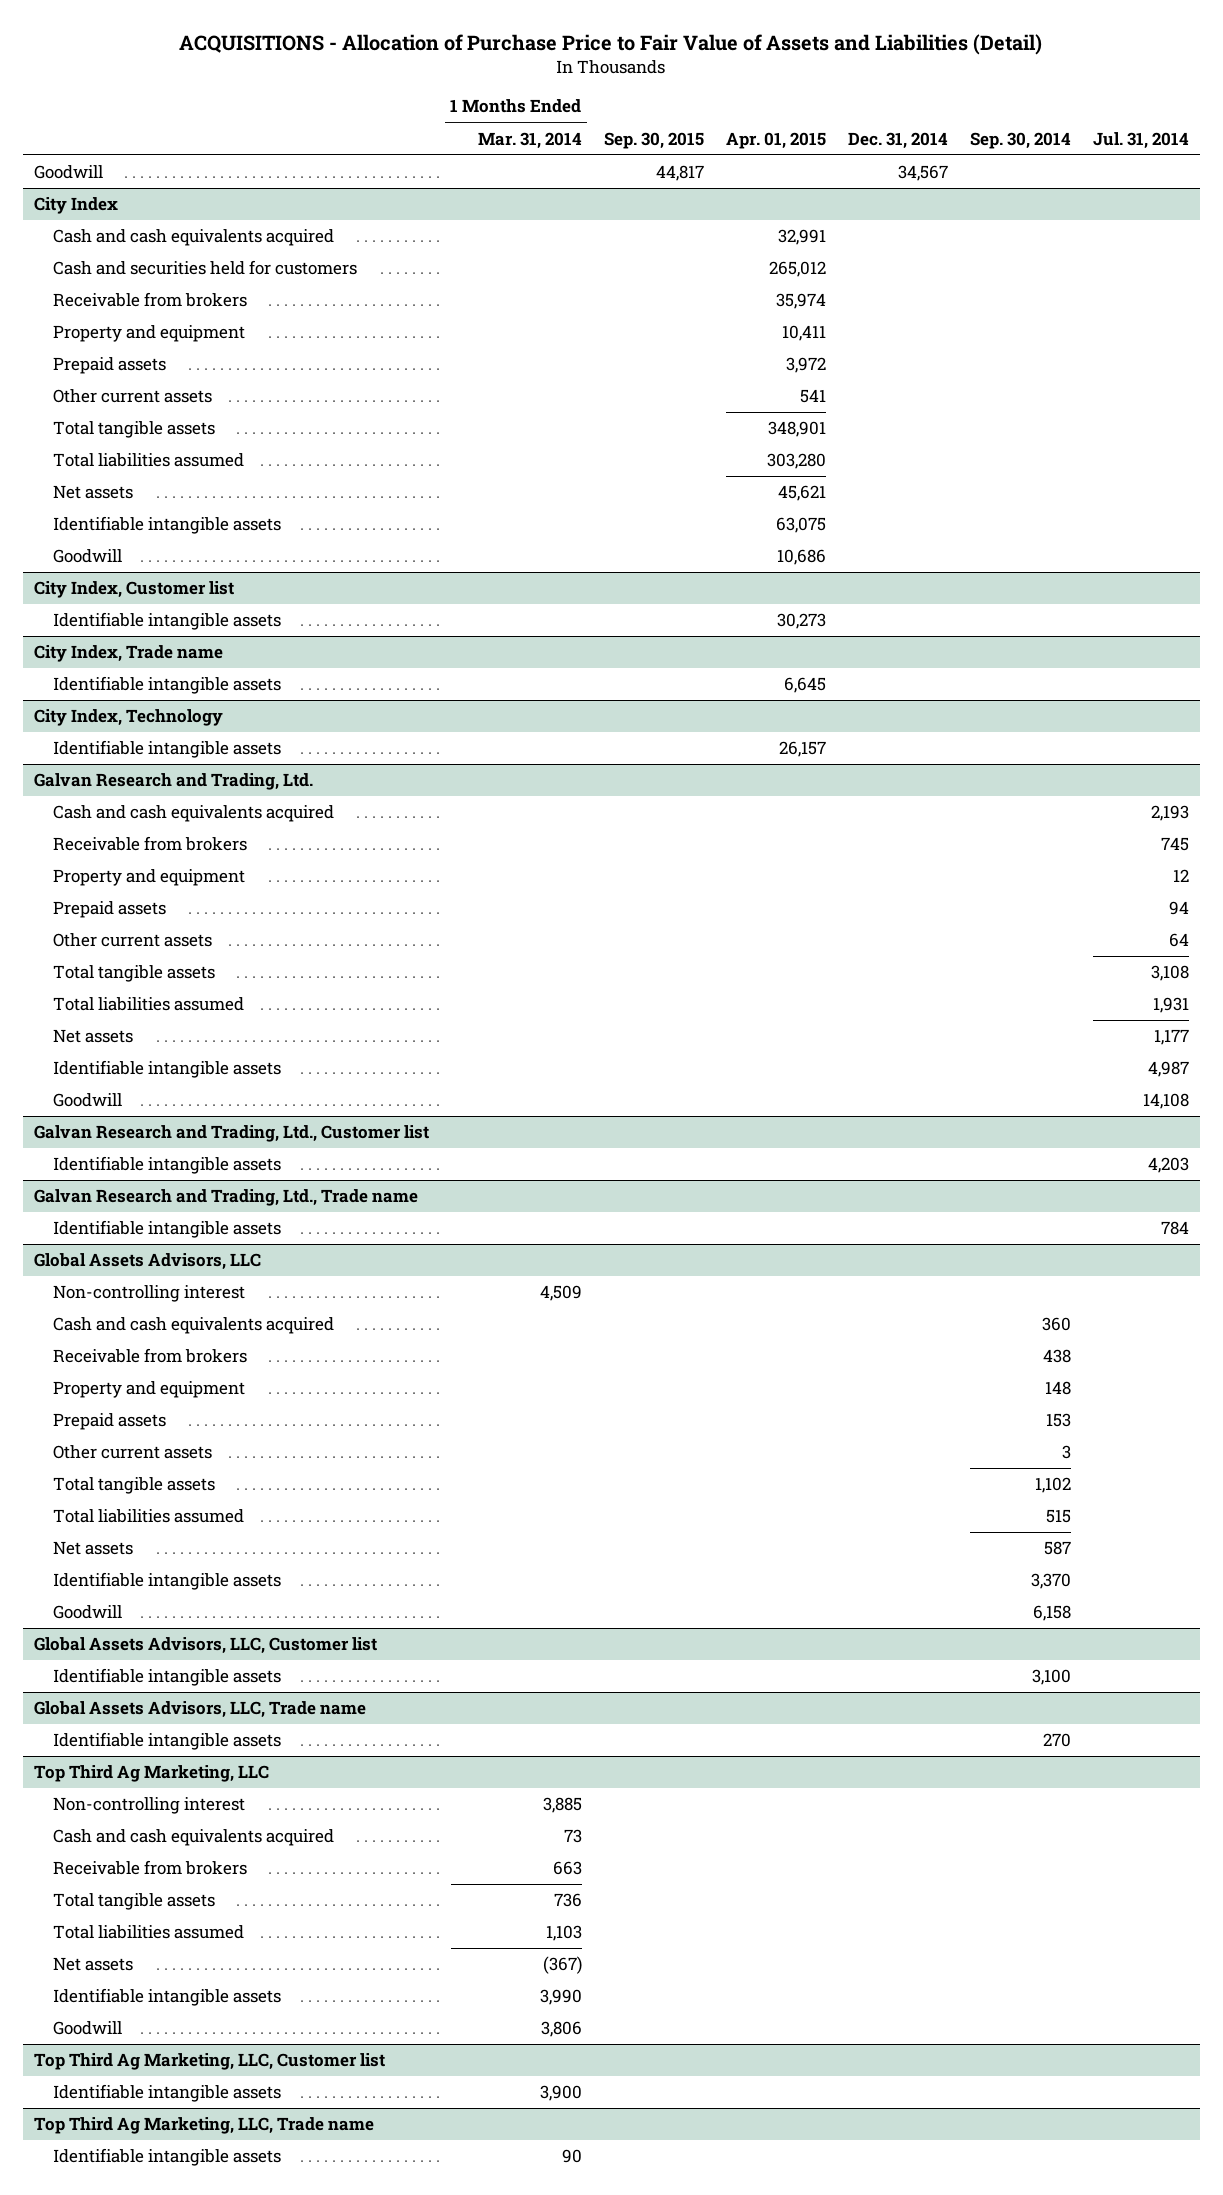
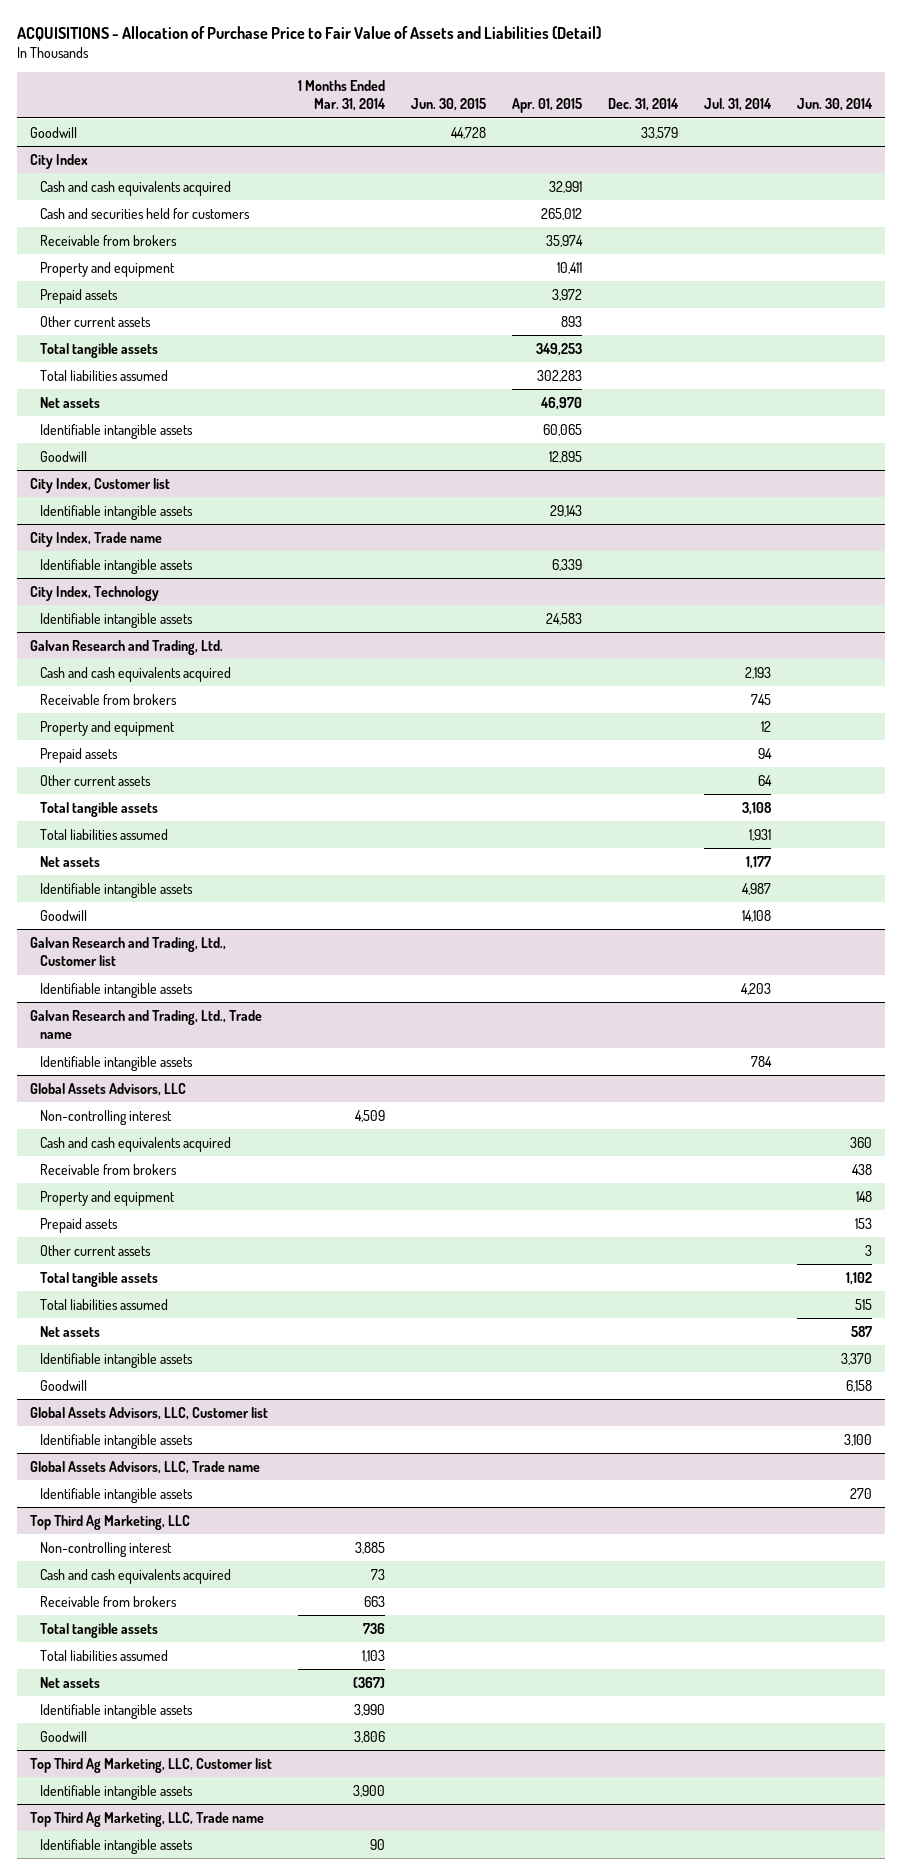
[603,131,704,149] Sep. 30, 2015 -> none
[969,131,1071,149] Sep. 30, 2014 -> none
none -> [411,98,487,112] Jun. 30, 2015
none -> [797,98,874,112] Jun. 30, 2014
[897,165,948,182] 34,567 -> [641,126,679,139] 33,579
[799,389,826,404] 541 -> [561,315,583,327] 893
[767,421,826,438] 348,901 -> [536,342,583,356] 349,253
[766,453,826,470] 303,280 -> [537,369,583,382] 302,283
[777,485,826,502] 45,621 -> [540,396,583,410] 46,970
[775,517,826,534] 63,075 -> [543,423,583,436] 60,065
[776,549,826,566] 10,686 -> [549,450,583,463] 12,895
[776,613,826,630] 30,273 -> [550,504,583,517] 29,143
[783,677,826,694] 6,645 -> [552,558,583,571] 6,339
[778,741,826,758] 26,157 -> [546,612,583,625] 24,583

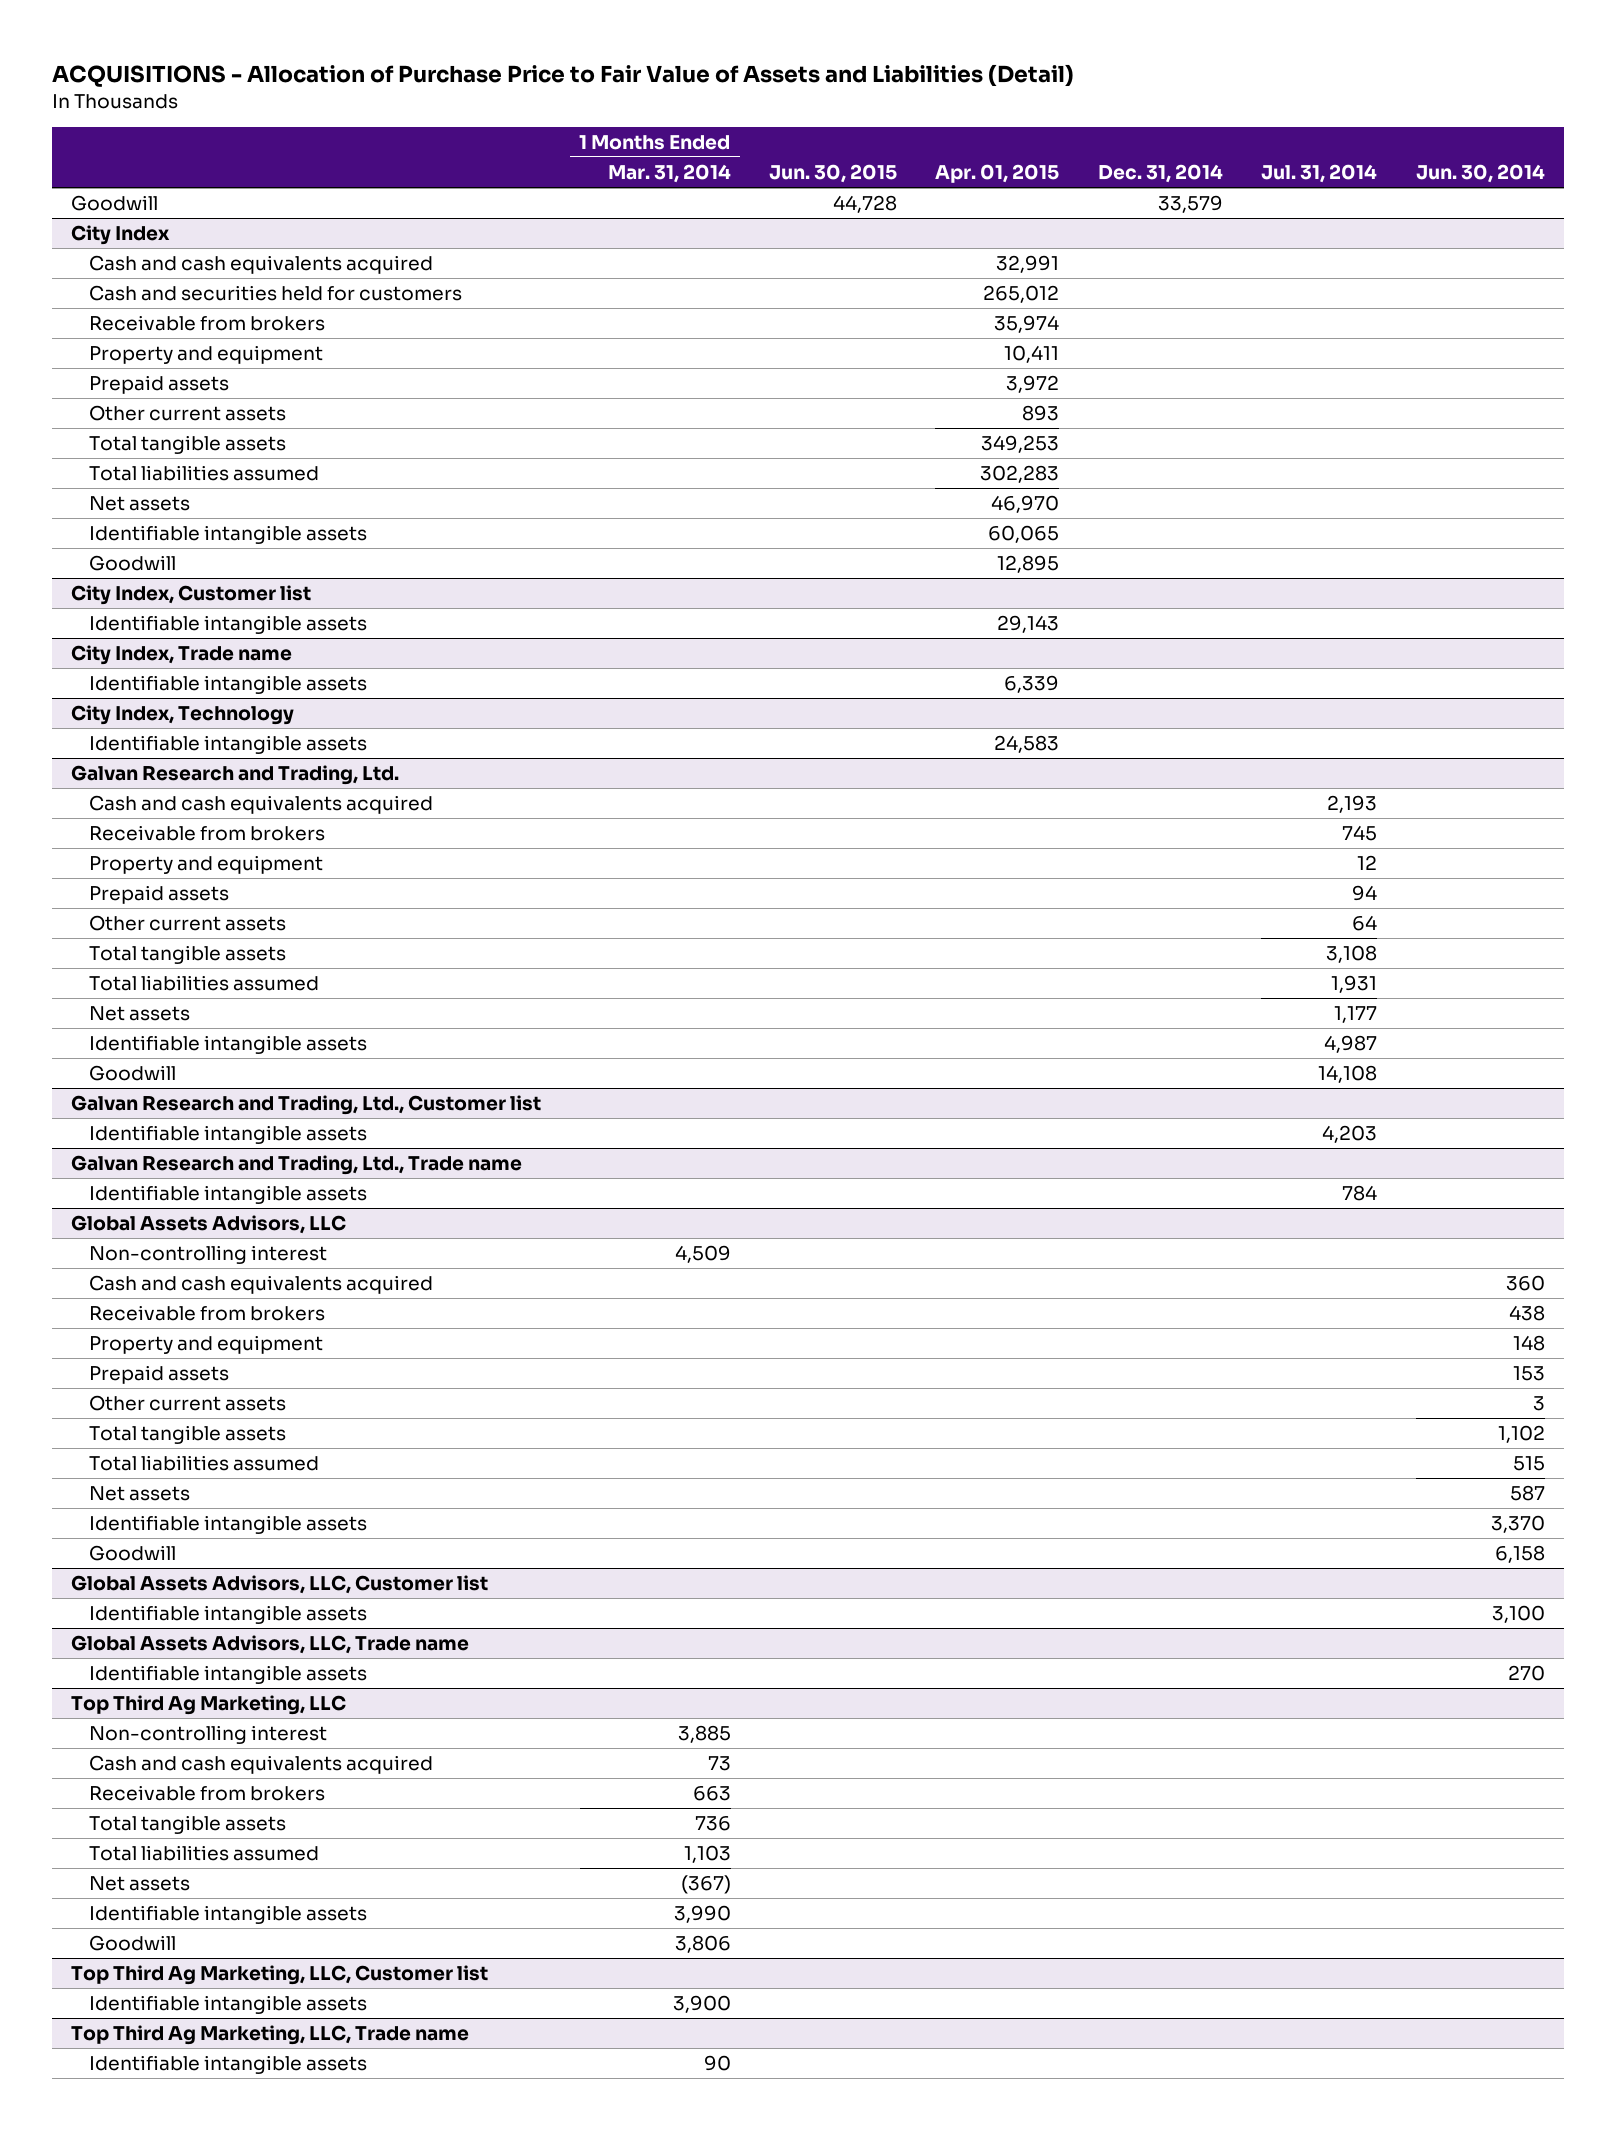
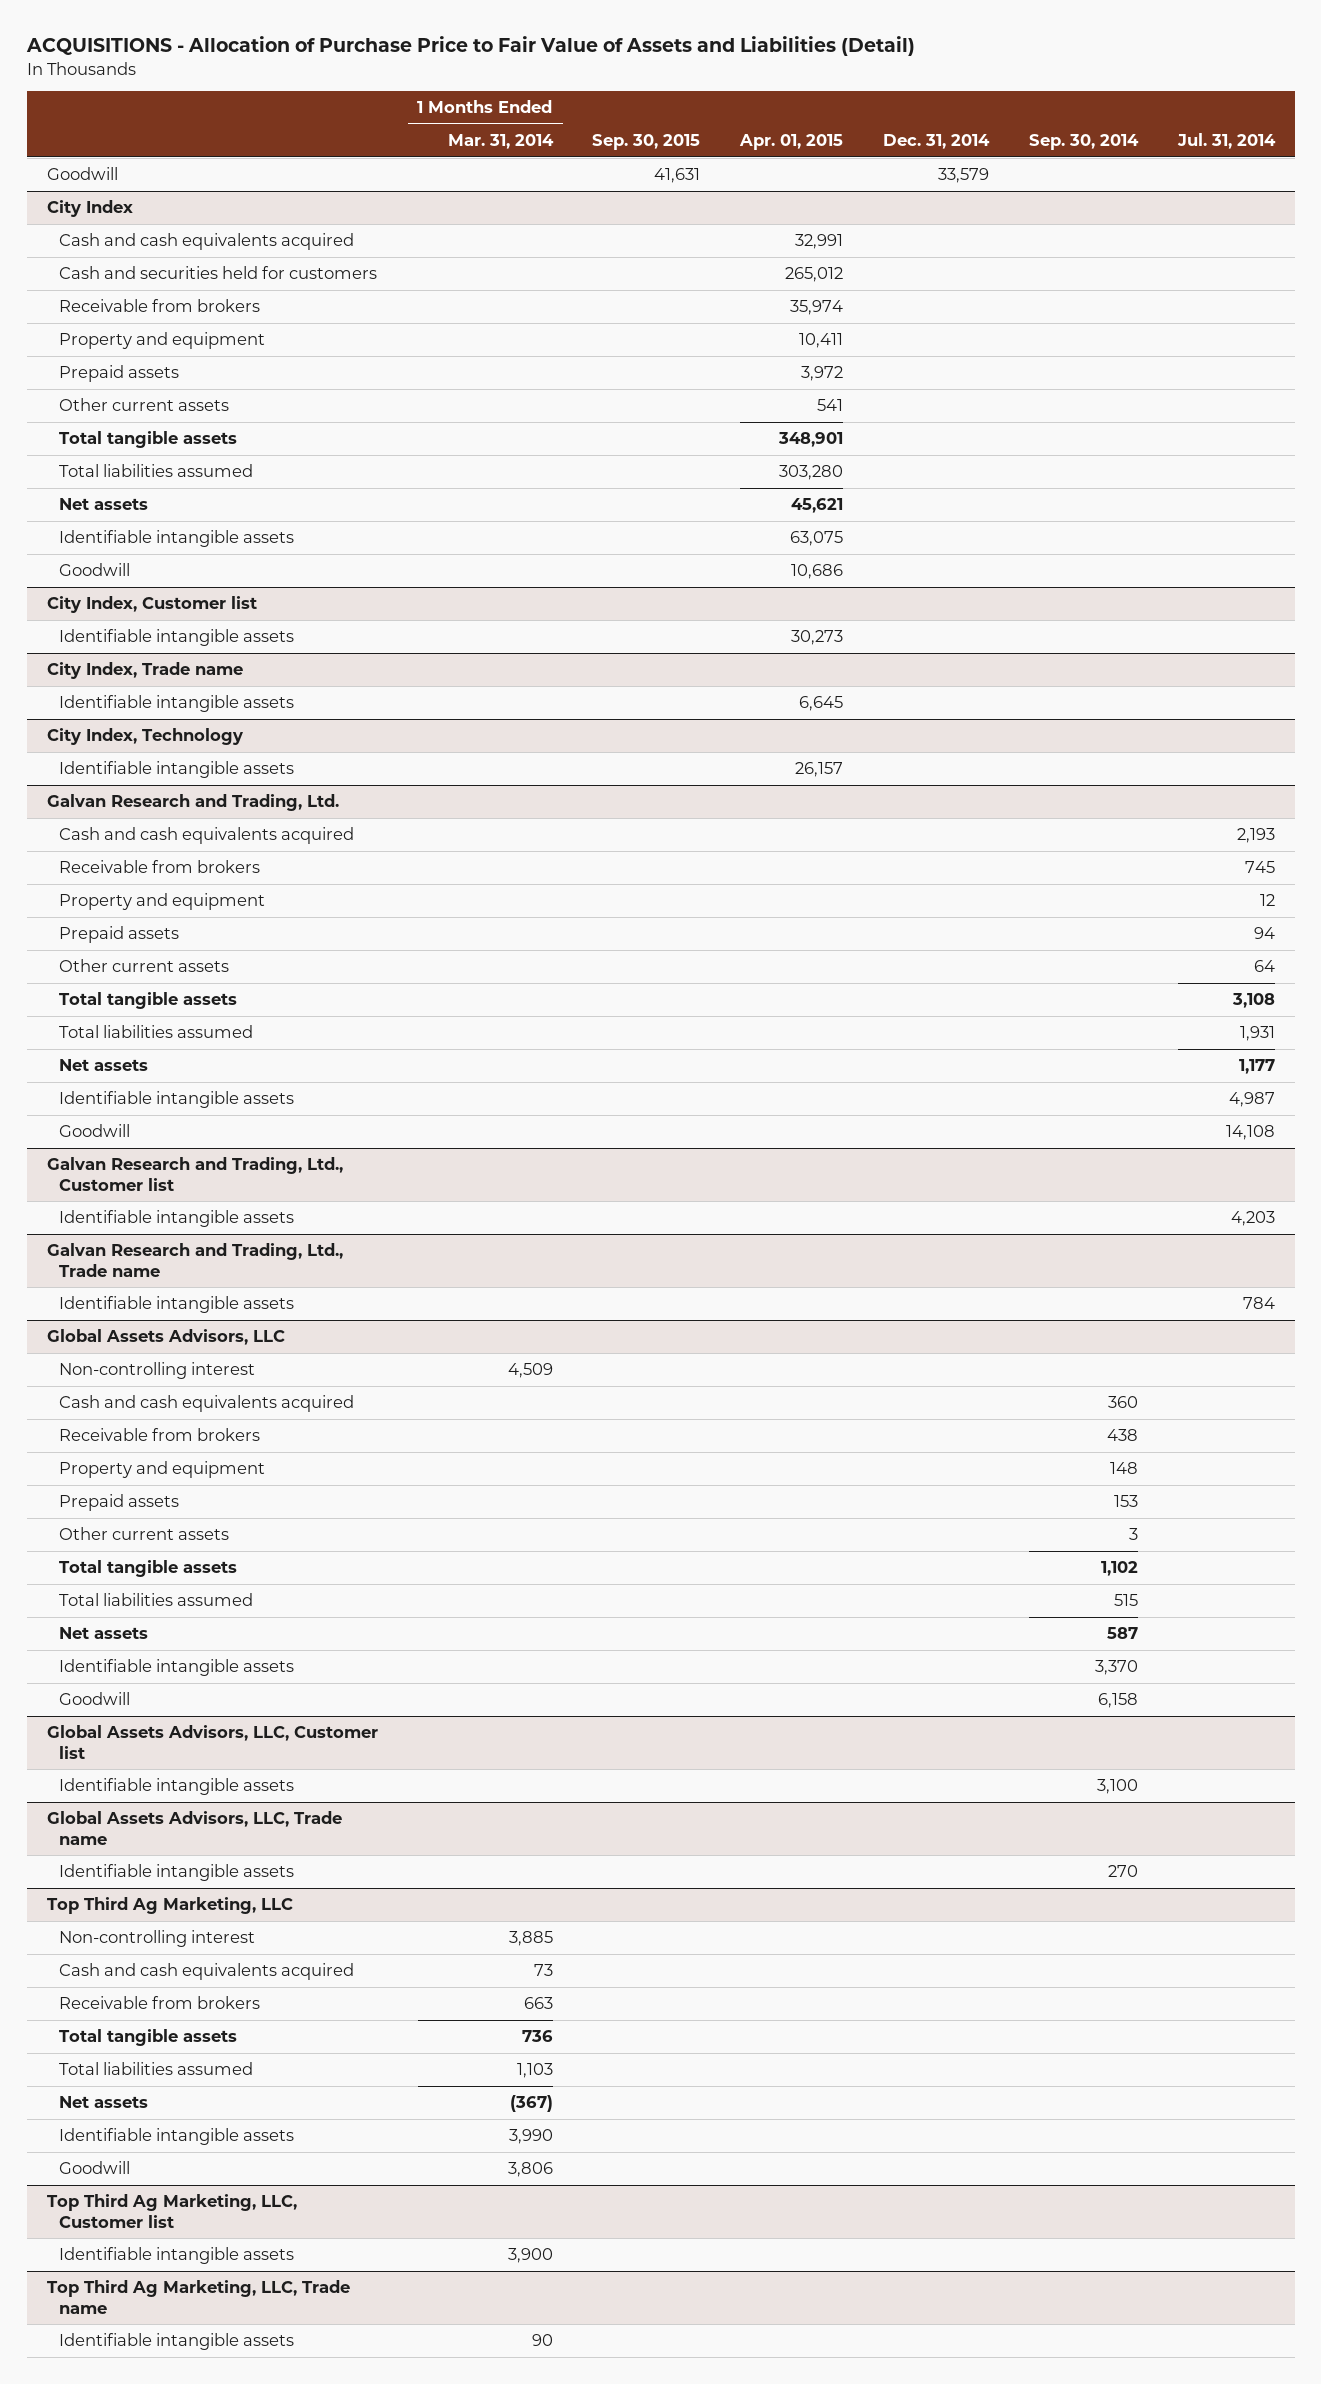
[769,164,898,184] Jun. 30, 2015 -> none
[1415,164,1545,184] Jun. 30, 2014 -> none
none -> [592,133,701,150] Sep. 30, 2015
none -> [1028,133,1139,150] Sep. 30, 2014
[1022,405,1060,422] 893 -> [817,399,844,412] 541
[981,435,1060,454] 349,253 -> [778,432,844,448] 348,901
[980,465,1060,484] 302,283 -> [779,465,844,481] 303,280
[991,495,1060,514] 46,970 -> [791,498,844,514] 45,621
[988,525,1060,544] 60,065 -> [790,531,844,547] 63,075
[997,555,1060,574] 12,895 -> [791,564,844,580] 10,686
[997,615,1060,634] 29,143 -> [791,630,844,646] 30,273
[1004,675,1060,694] 6,339 -> [799,696,844,712] 6,645
[994,735,1060,754] 24,583 -> [795,762,844,778] 26,157

